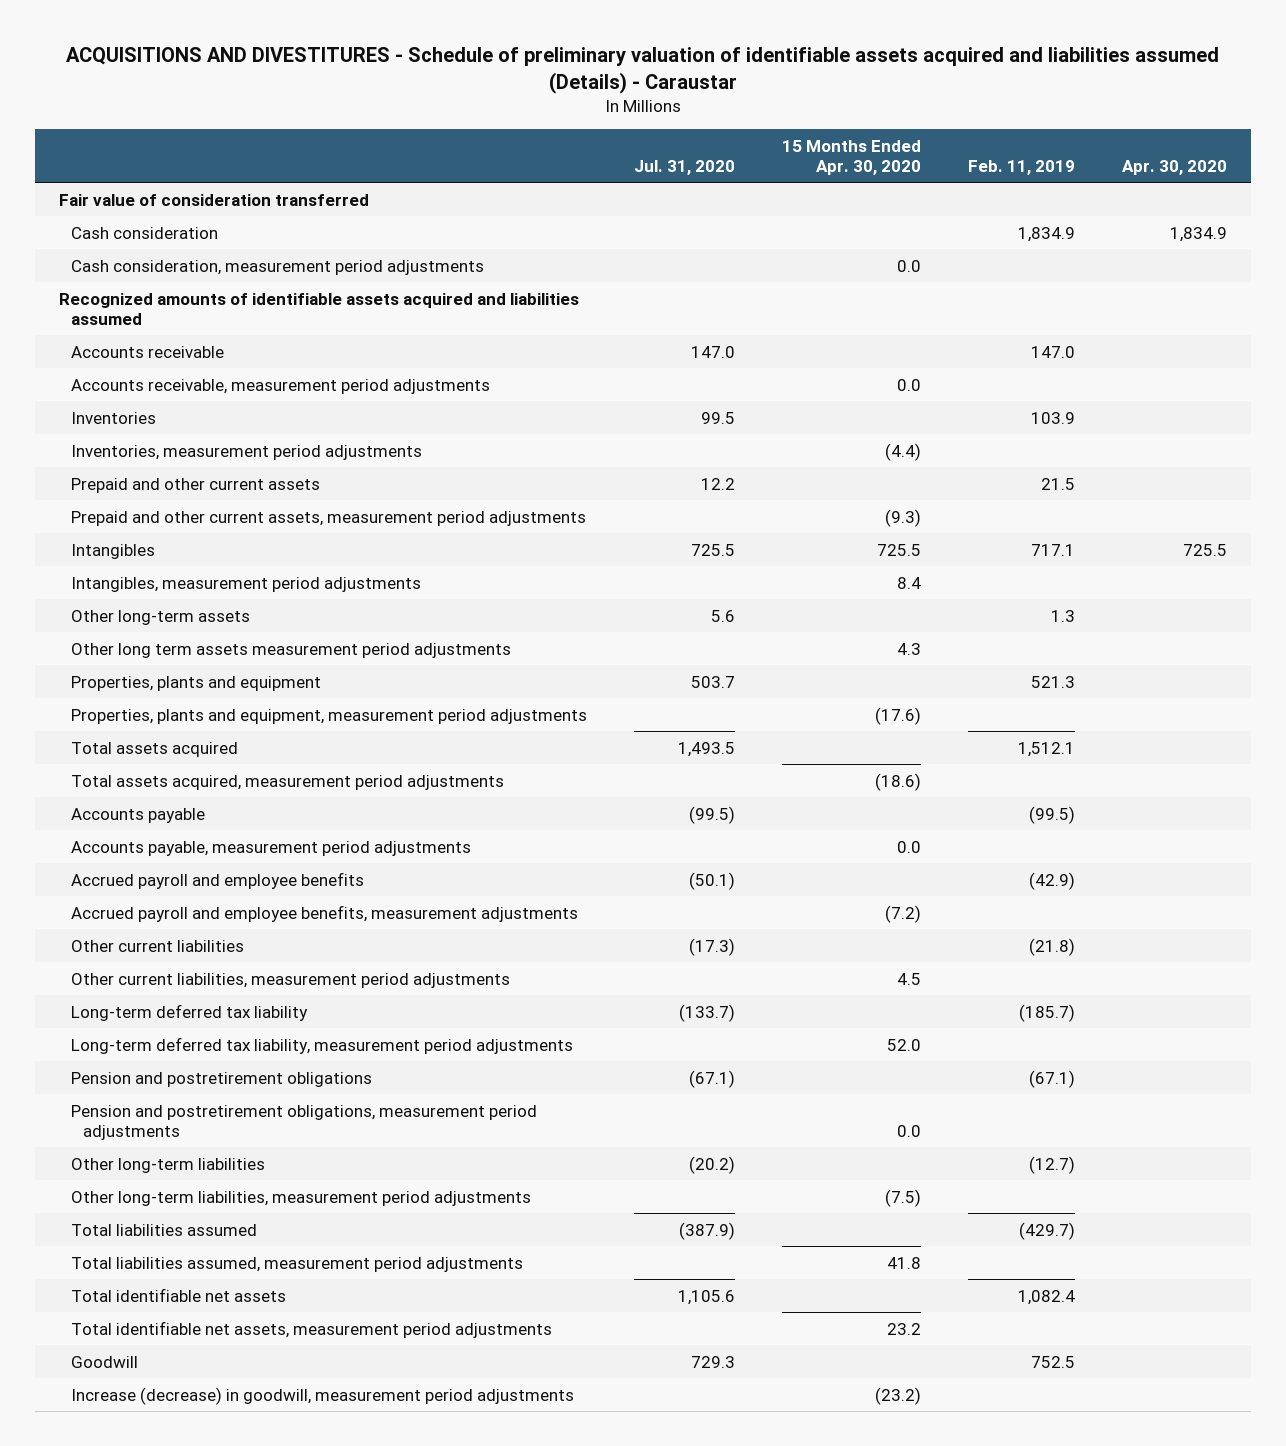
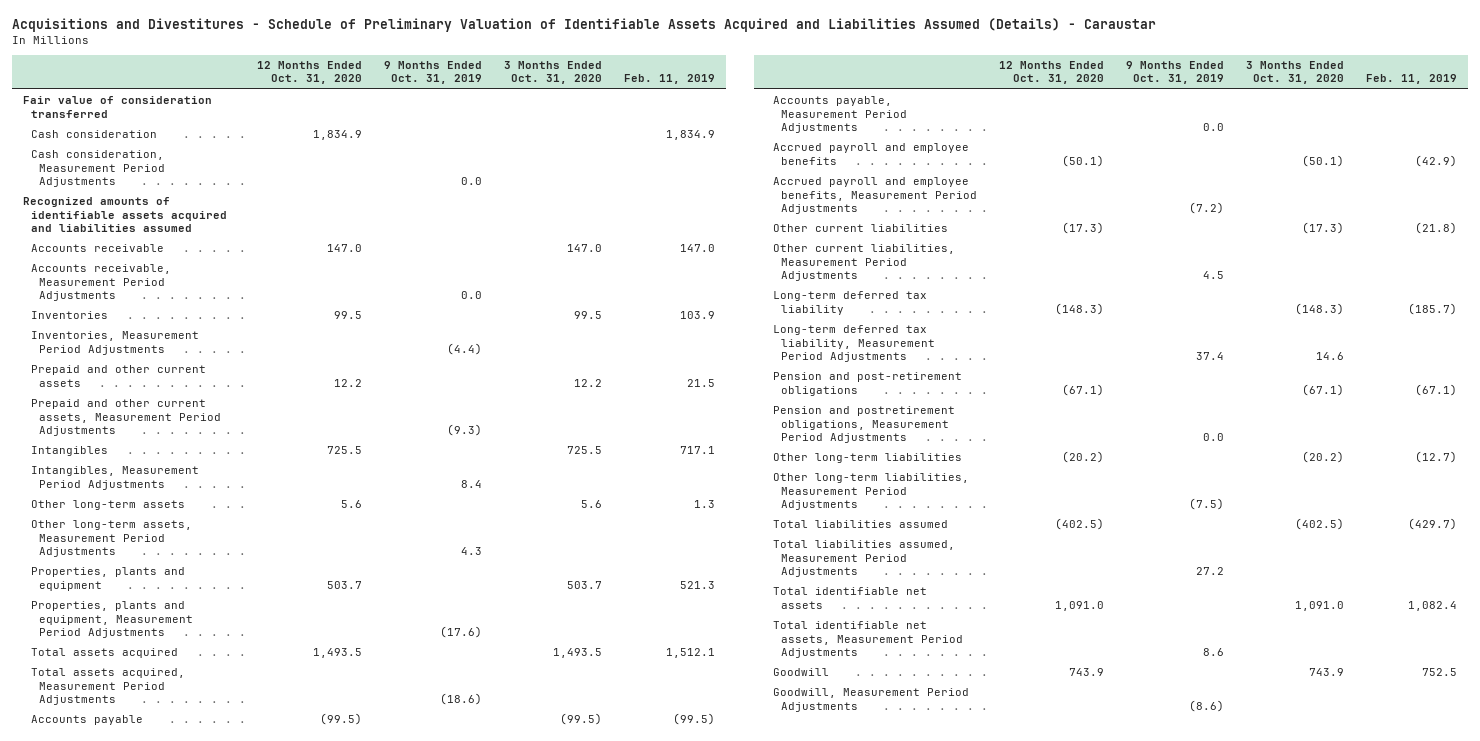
[66,46,1220,94] ACQUISITIONS AND DIVESTITURES - Schedule of preliminary valuation of identifiable assets acquired and liabilities assumed (Details) - Caraustar -> [11,17,1156,32] Acquisitions and Divestitures - Schedule of Preliminary Valuation of Identifiable Assets Acquired and Liabilities Assumed (Details) - Caraustar
[633,159,735,175] Jul. 31, 2020 -> none
[782,139,922,175] 15 Months Ended Apr. 30, 2020 -> none
[1122,159,1228,175] Apr. 30, 2020 -> none
none -> [256,60,362,85] 12 Months Ended Oct. 31, 2020
none -> [384,60,483,85] 9 Months Ended Oct. 31, 2019
none -> [504,60,603,85] 3 Months Ended Oct. 31, 2020
[70,259,484,275] Cash consideration, measurement period adjustments -> [30,150,165,188] Cash consideration, Measurement Period Adjustments
[70,378,490,394] Accounts receivable, measurement period adjustments -> [30,264,171,302] Accounts receivable, Measurement Period Adjustments
[70,444,422,460] Inventories, measurement period adjustments -> [30,331,199,355] Inventories, Measurement Period Adjustments
[70,510,586,526] Prepaid and other current assets, measurement period adjustments -> [30,399,221,437] Prepaid and other current assets, Measurement Period Adjustments
[70,576,421,592] Intangibles, measurement period adjustments -> [30,466,199,490] Intangibles, Measurement Period Adjustments
[70,642,511,658] Other long term assets measurement period adjustments -> [30,520,192,558] Other long-term assets, Measurement Period Adjustments
[70,708,587,724] Properties, plants and equipment, measurement period adjustments -> [30,601,193,639] Properties, plants and equipment, Measurement Period Adjustments
[70,774,504,790] Total assets acquired, measurement period adjustments -> [30,668,185,706] Total assets acquired, Measurement Period Adjustments
[70,840,471,856] Accounts payable, measurement period adjustments -> [772,96,907,134] Accounts payable, Measurement Period Adjustments
[70,904,578,922] Accrued payroll and employee benefits, measurement adjustments -> [772,177,977,215] Accrued payroll and employee benefits, Measurement Period Adjustments
[70,972,510,988] Other current liabilities, measurement period adjustments -> [772,244,955,282] Other current liabilities, Measurement Period Adjustments
[70,1036,573,1054] Long-term deferred tax liability, measurement period adjustments -> [772,325,935,363] Long-term deferred tax liability, Measurement Period Adjustments
[70,1071,372,1087] Pension and postretirement obligations -> [772,372,962,396] Pension and post-retirement obligations
[70,1104,537,1140] Pension and postretirement obligations, measurement period adjustments -> [772,406,955,444] Pension and postretirement obligations, Measurement Period Adjustments
[70,1190,531,1206] Other long-term liabilities, measurement period adjustments -> [772,473,969,511] Other long-term liabilities, Measurement Period Adjustments
[70,1256,523,1272] Total liabilities assumed, measurement period adjustments -> [772,540,955,578] Total liabilities assumed, Measurement Period Adjustments
[70,1320,552,1338] Total identifiable net assets, measurement period adjustments -> [772,621,963,659] Total identifiable net assets, Measurement Period Adjustments
[70,1386,574,1405] Increase (decrease) in goodwill, measurement period adjustments -> [772,688,969,712] Goodwill, Measurement Period Adjustments

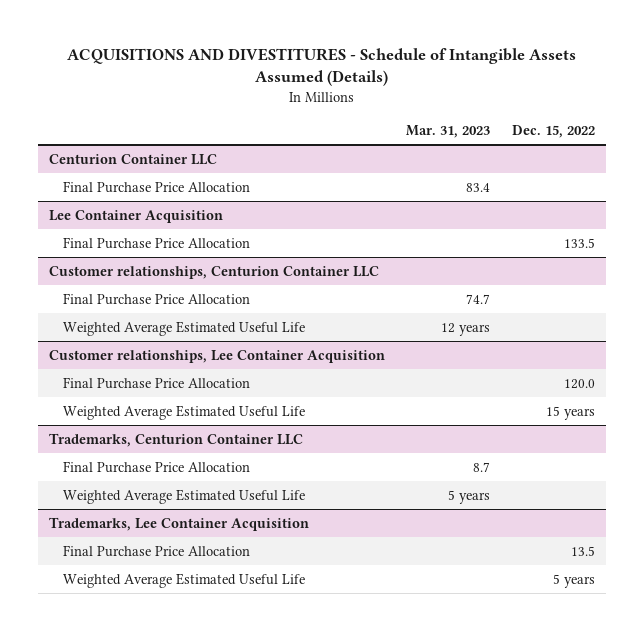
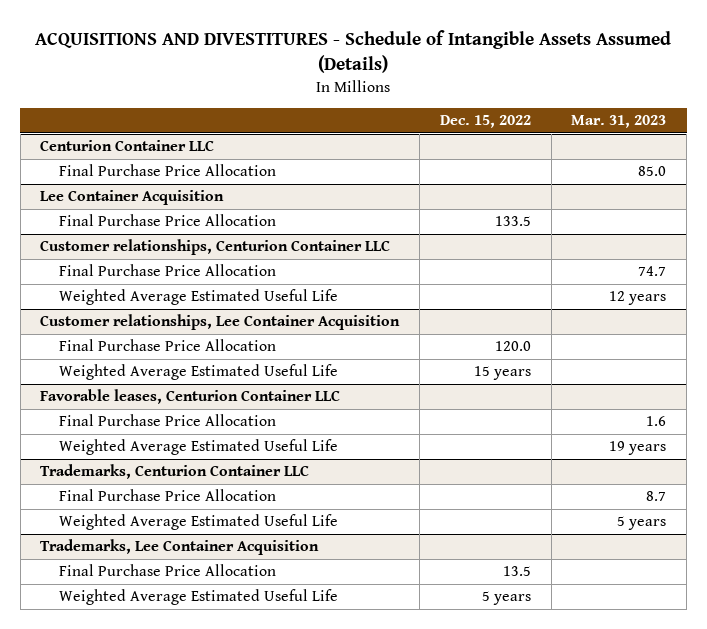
[466,182,491,192] 83.4 -> [638,166,667,177] 85.0
none -> [40,389,341,405] Favorable leases, Centurion Container LLC
none -> [58,414,276,427] Final Purchase Price Allocation
none -> [58,439,338,456] Weighted Average Estimated Useful Life

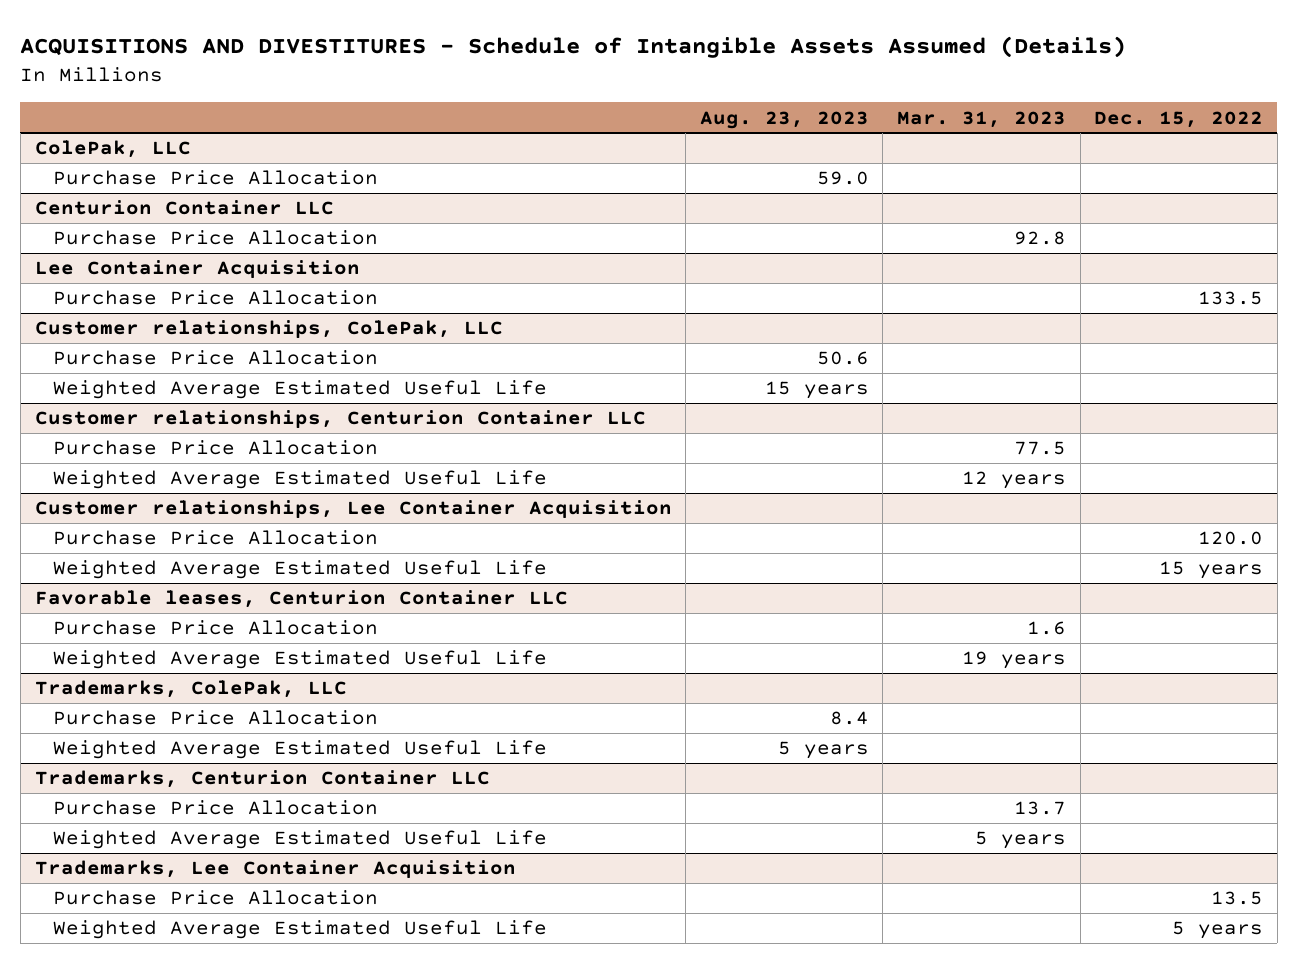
none -> [699,110,869,129] Aug. 23, 2023
none -> [34,140,191,159] ColePak, LLC
none -> [53,170,379,186] Purchase Price Allocation
[58,164,276,177] Final Purchase Price Allocation -> [53,230,379,246] Purchase Price Allocation
[638,166,667,177] 85.0 -> [1014,231,1067,246] 92.8
[58,214,276,227] Final Purchase Price Allocation -> [53,290,379,306] Purchase Price Allocation
none -> [34,320,503,339] Customer relationships, ColePak, LLC
none -> [53,350,379,366] Purchase Price Allocation
none -> [53,380,548,400] Weighted Average Estimated Useful Life
[58,264,276,277] Final Purchase Price Allocation -> [53,440,379,456] Purchase Price Allocation
[638,266,667,277] 74.7 -> [1014,441,1067,456] 77.5
[58,339,276,352] Final Purchase Price Allocation -> [53,530,379,546] Purchase Price Allocation
[58,414,276,427] Final Purchase Price Allocation -> [53,620,379,636] Purchase Price Allocation
none -> [34,680,347,699] Trademarks, ColePak, LLC
none -> [53,710,379,726] Purchase Price Allocation
none -> [53,740,548,760] Weighted Average Estimated Useful Life
[58,489,276,502] Final Purchase Price Allocation -> [53,800,379,816] Purchase Price Allocation
[646,491,667,502] 8.7 -> [1014,801,1067,816] 13.7
[58,564,276,577] Final Purchase Price Allocation -> [53,890,379,906] Purchase Price Allocation

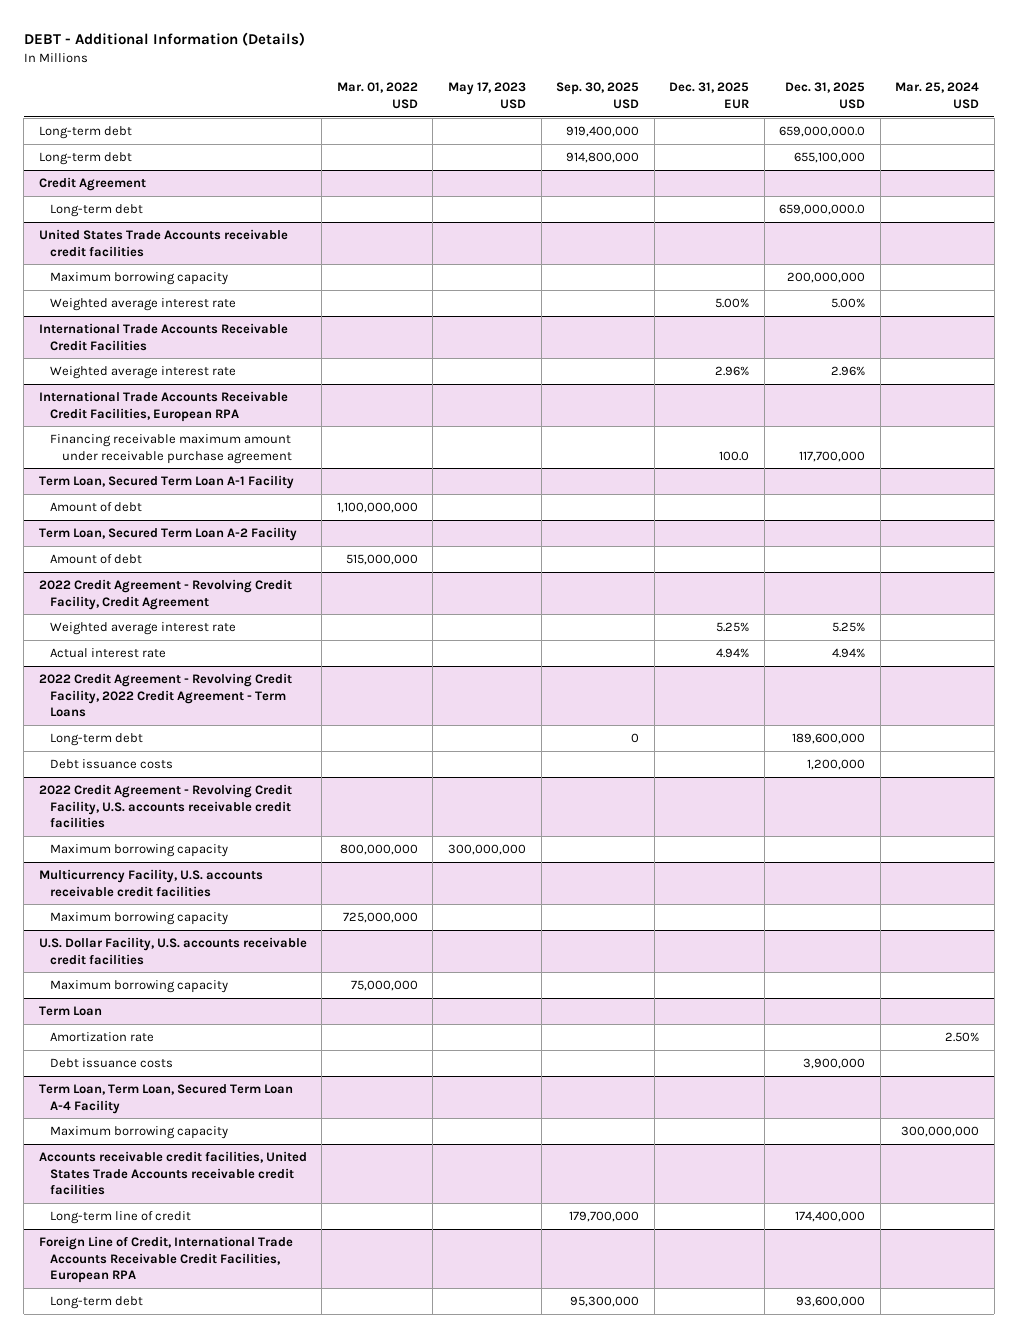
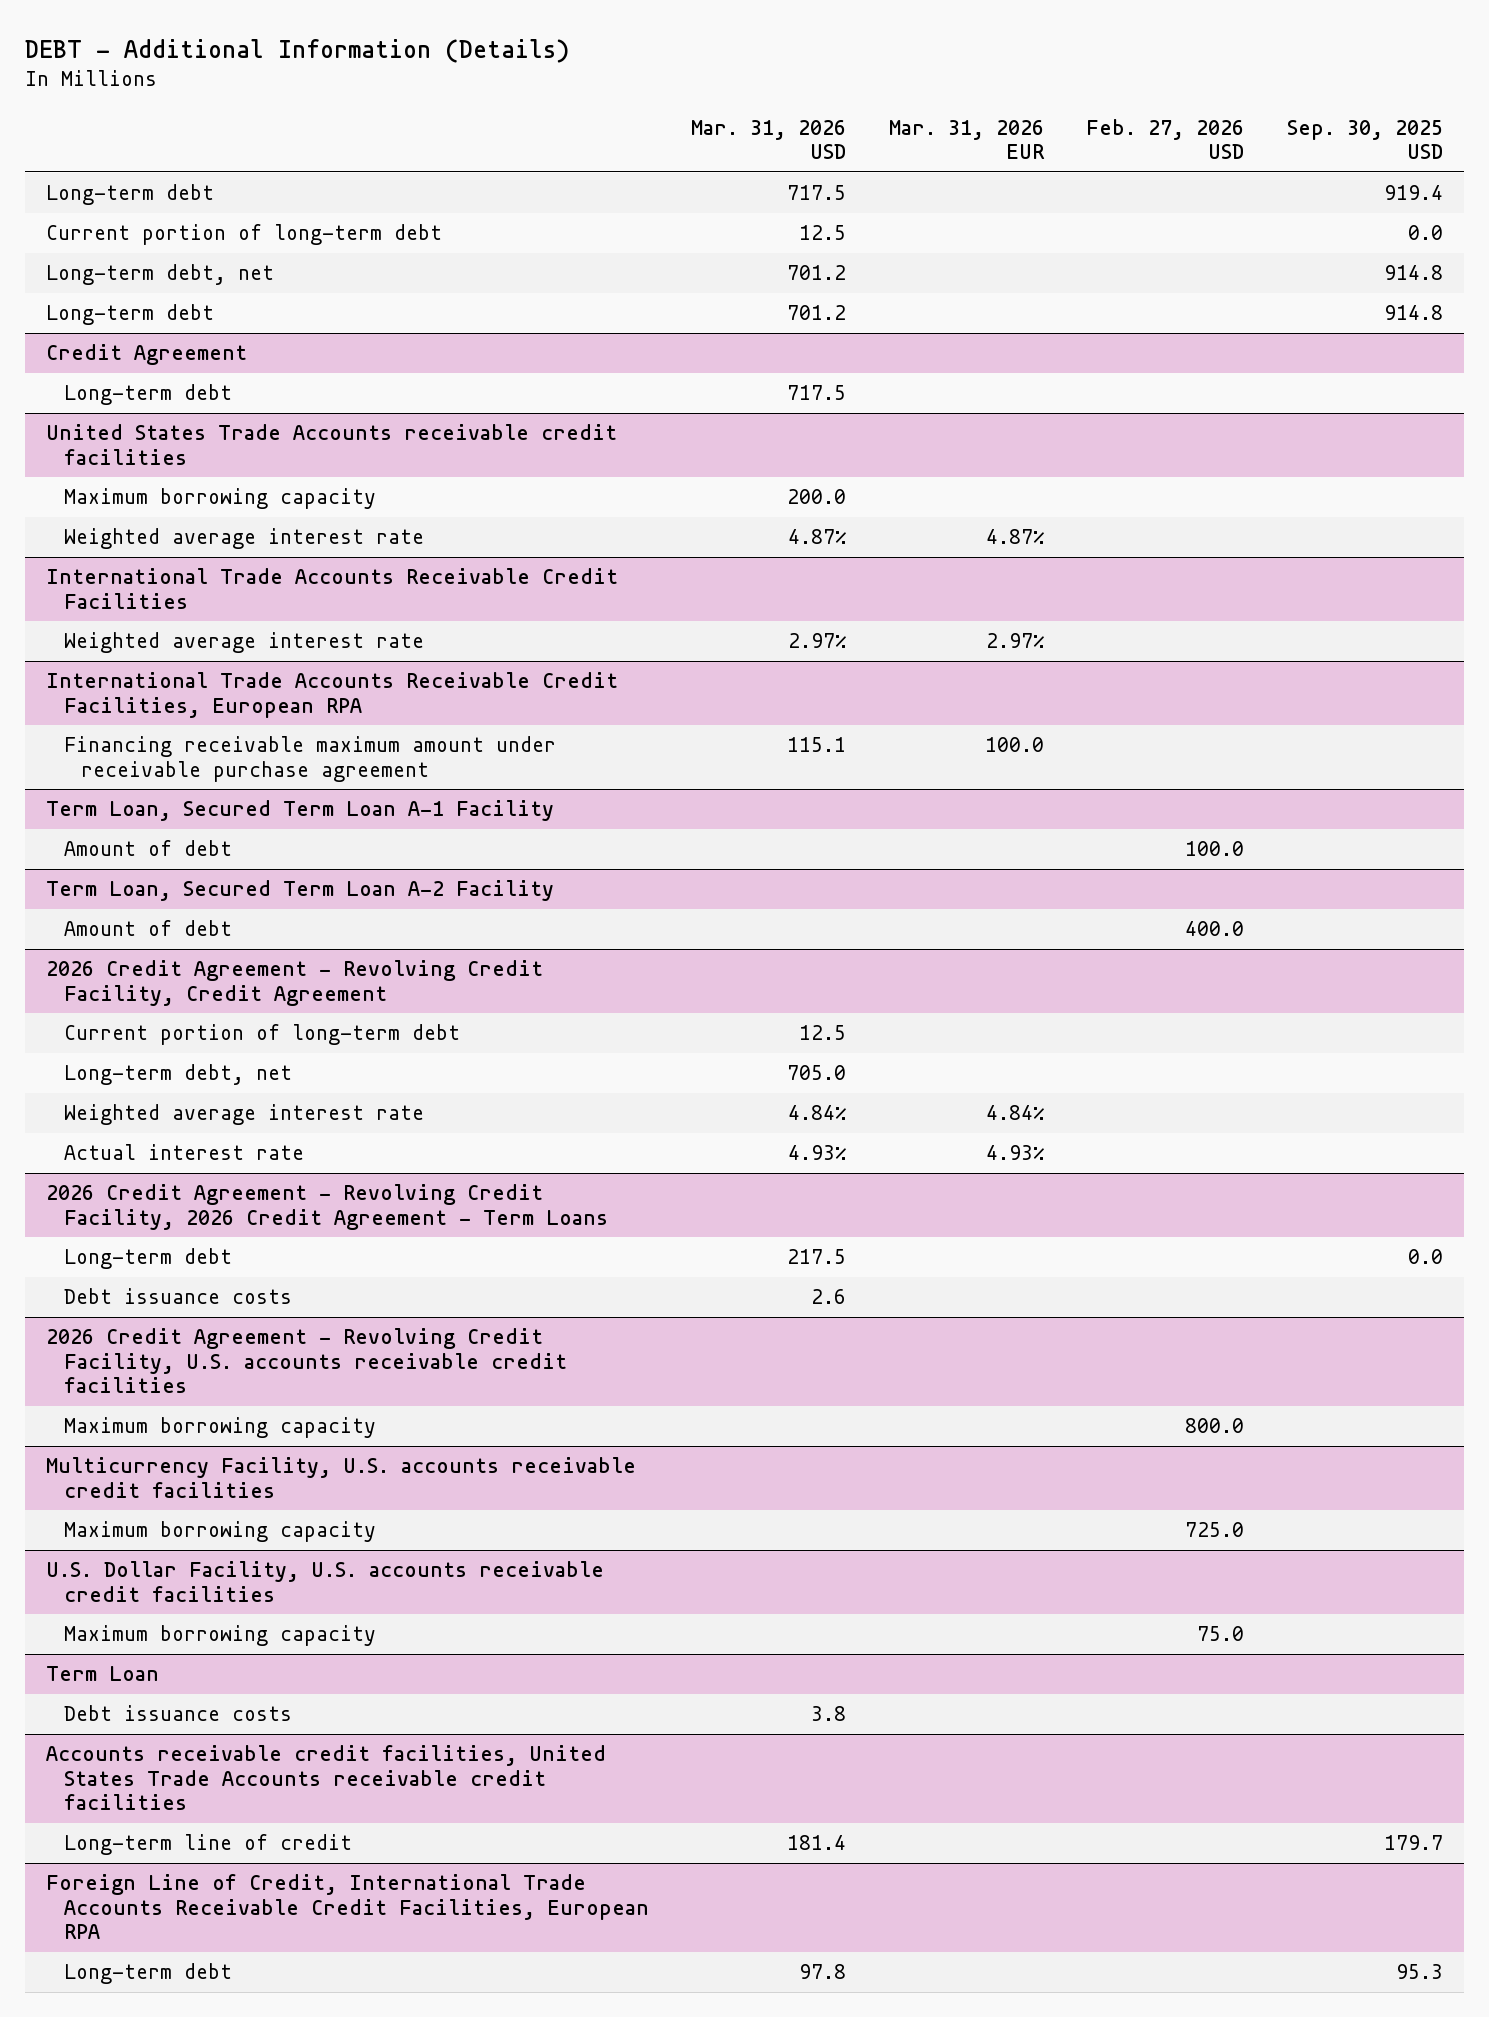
[336,82,418,110] Mar. 01, 2022 USD -> none
[447,82,526,110] May 17, 2023 USD -> none
[669,82,750,110] Dec. 31, 2025 EUR -> none
[785,82,866,110] Dec. 31, 2025 USD -> none
[895,82,980,110] Mar. 25, 2024 USD -> none
none -> [691,119,847,160] Mar. 31, 2026 USD
none -> [888,119,1045,160] Mar. 31, 2026 EUR
none -> [1086,118,1245,160] Feb. 27, 2026 USD
[566,125,640,137] 919,400,000 -> [1383,185,1443,201] 919.4
none -> [46,224,443,246] Current portion of long-term debt
none -> [46,264,275,286] Long-term debt, net
[566,151,640,163] 914,800,000 -> [1383,305,1443,321] 914.8
[38,578,292,610] 2022 Credit Agreement - Revolving Credit Facility, Credit Agreement -> [46,960,544,1006] 2026 Credit Agreement - Revolving Credit Facility, Credit Agreement
none -> [63,1024,460,1046] Current portion of long-term debt
none -> [63,1064,292,1086] Long-term debt, net
[38,672,292,718] 2022 Credit Agreement - Revolving Credit Facility, 2022 Credit Agreement - Term Loans -> [46,1184,608,1230] 2026 Credit Agreement - Revolving Credit Facility, 2026 Credit Agreement - Term Loans
[631,732,640,743] 0 -> [1407,1249,1443,1265] 0.0
[38,783,292,829] 2022 Credit Agreement - Revolving Credit Facility, U.S. accounts receivable credit facilities -> [46,1328,567,1394] 2026 Credit Agreement - Revolving Credit Facility, U.S. accounts receivable credit facilities
[50,1031,155,1042] Amortization rate -> none
[38,1083,293,1114] Term Loan, Term Loan, Secured Term Loan A-4 Facility -> none
[50,1125,229,1139] Maximum borrowing capacity -> none
[569,1210,640,1222] 179,700,000 -> [1383,1835,1443,1851] 179.7
[570,1295,640,1307] 95,300,000 -> [1395,1964,1443,1980] 95.3

